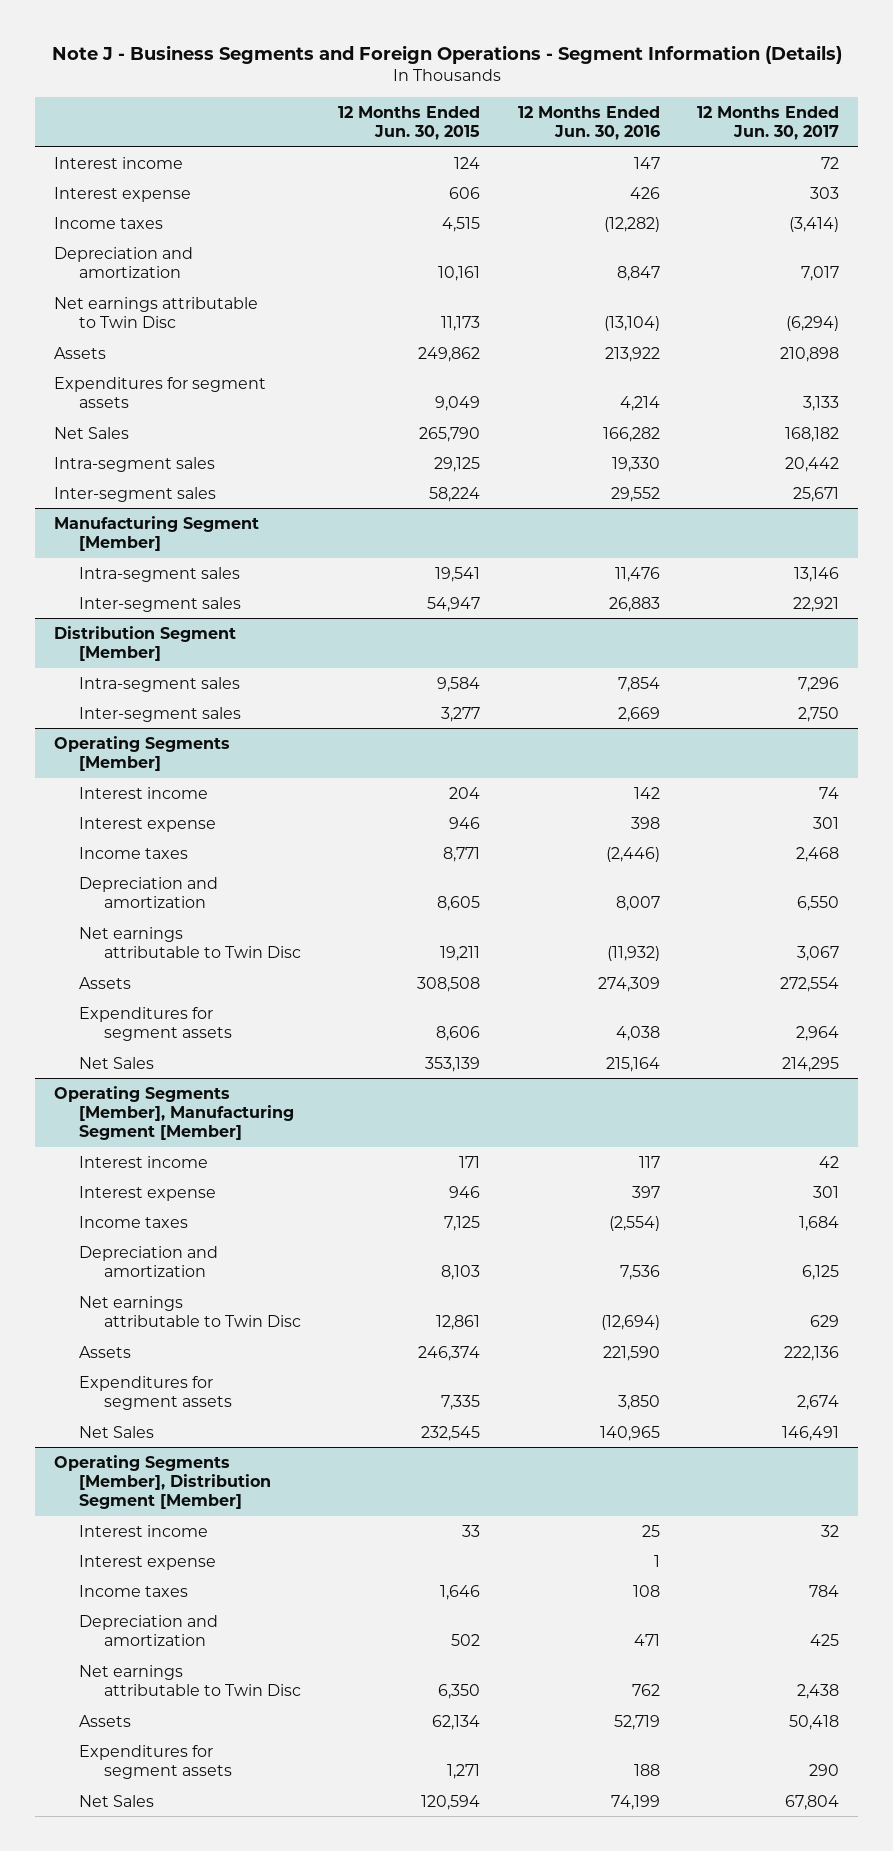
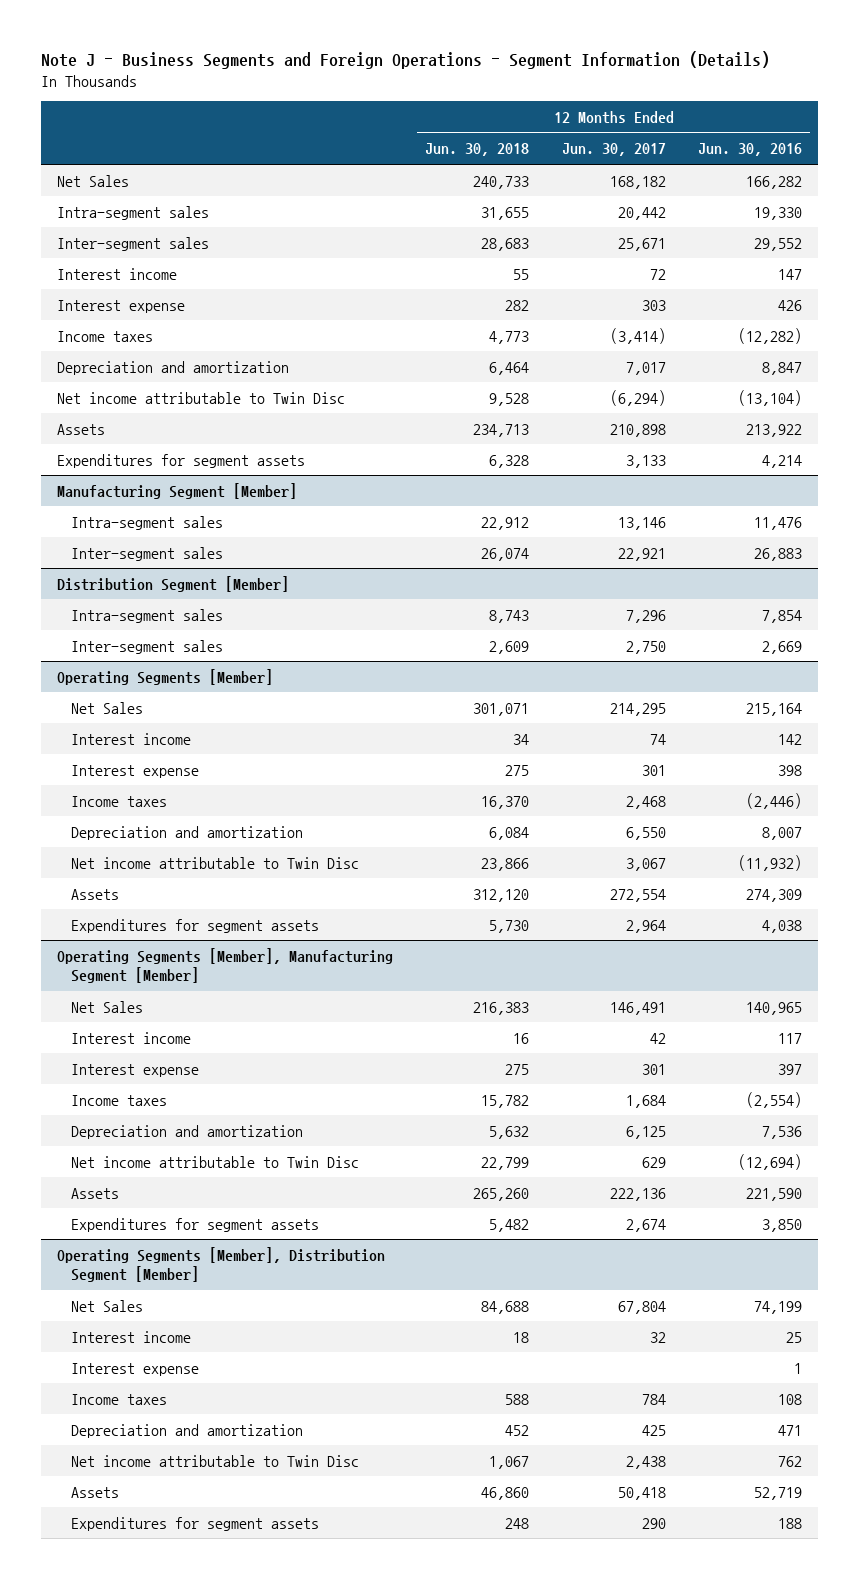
[338,105,481,141] 12 Months Ended Jun. 30, 2015 -> none
none -> [425,143,530,157] Jun. 30, 2018
[53,426,129,439] Net Sales -> [56,174,129,187] Net Sales
[53,456,215,472] Intra-segment sales -> [56,205,209,220] Intra-segment sales
[53,486,216,502] Inter-segment sales -> [56,236,209,251] Inter-segment sales
[53,296,258,329] Net earnings attributable to Twin Disc -> [56,391,345,404] Net income attributable to Twin Disc
[78,1056,154,1069] Net Sales -> [71,701,144,714] Net Sales
[78,926,302,959] Net earnings attributable to Twin Disc -> [71,856,360,869] Net income attributable to Twin Disc
[78,1425,154,1438] Net Sales -> [71,1000,144,1013] Net Sales
[78,1295,302,1328] Net earnings attributable to Twin Disc -> [71,1155,360,1168] Net income attributable to Twin Disc
[78,1794,154,1807] Net Sales -> [71,1299,144,1312] Net Sales
[78,1664,302,1697] Net earnings attributable to Twin Disc -> [71,1454,360,1467] Net income attributable to Twin Disc

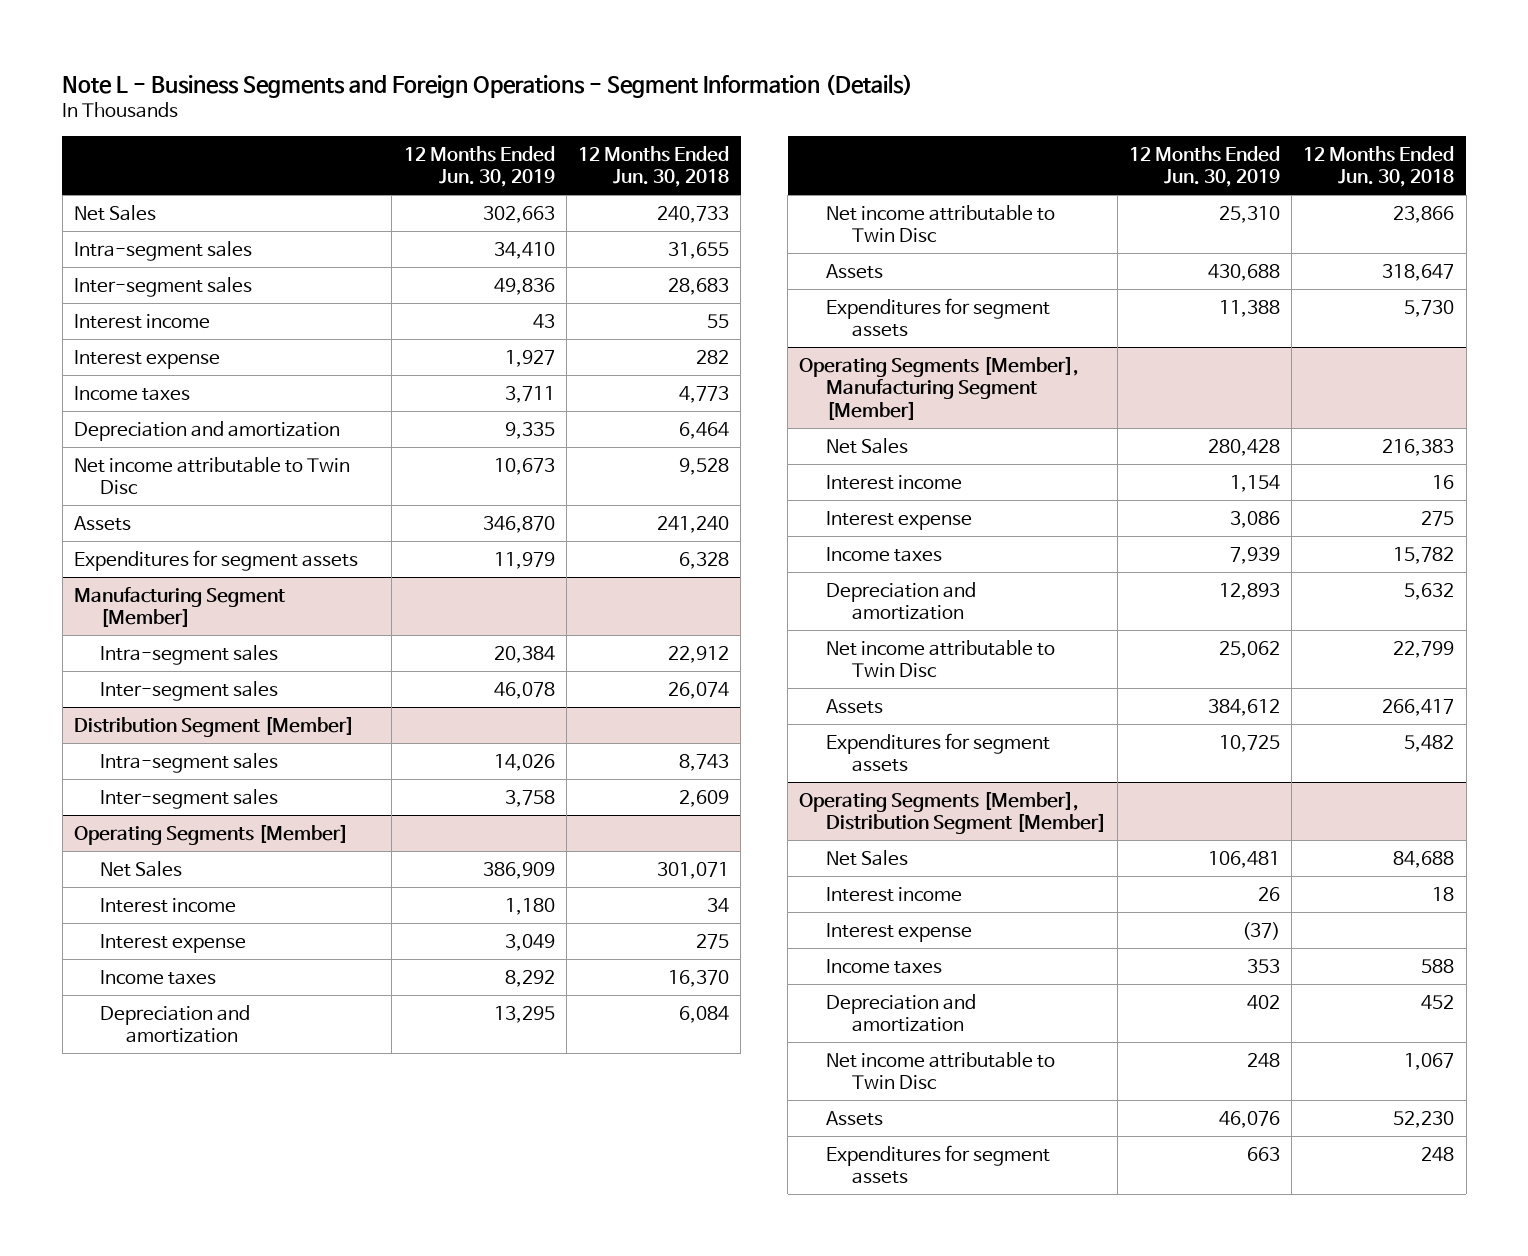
[40,50,770,69] Note J - Business Segments and Foreign Operations - Segment Information (Details) -> [62,73,914,98] Note L - Business Segments and Foreign Operations - Segment Information (Details)
[561,143,666,157] Jun. 30, 2017 -> none
[697,143,802,157] Jun. 30, 2016 -> none
none -> [403,145,555,188] 12 Months Ended Jun. 30, 2019
[473,423,530,437] 234,713 -> [656,515,729,533] 241,240
[473,888,530,902] 312,120 -> [1382,263,1455,281] 318,647
[473,1187,530,1201] 265,260 -> [1382,698,1455,716] 266,417
[481,1486,530,1500] 46,860 -> [1393,1110,1455,1128] 52,230

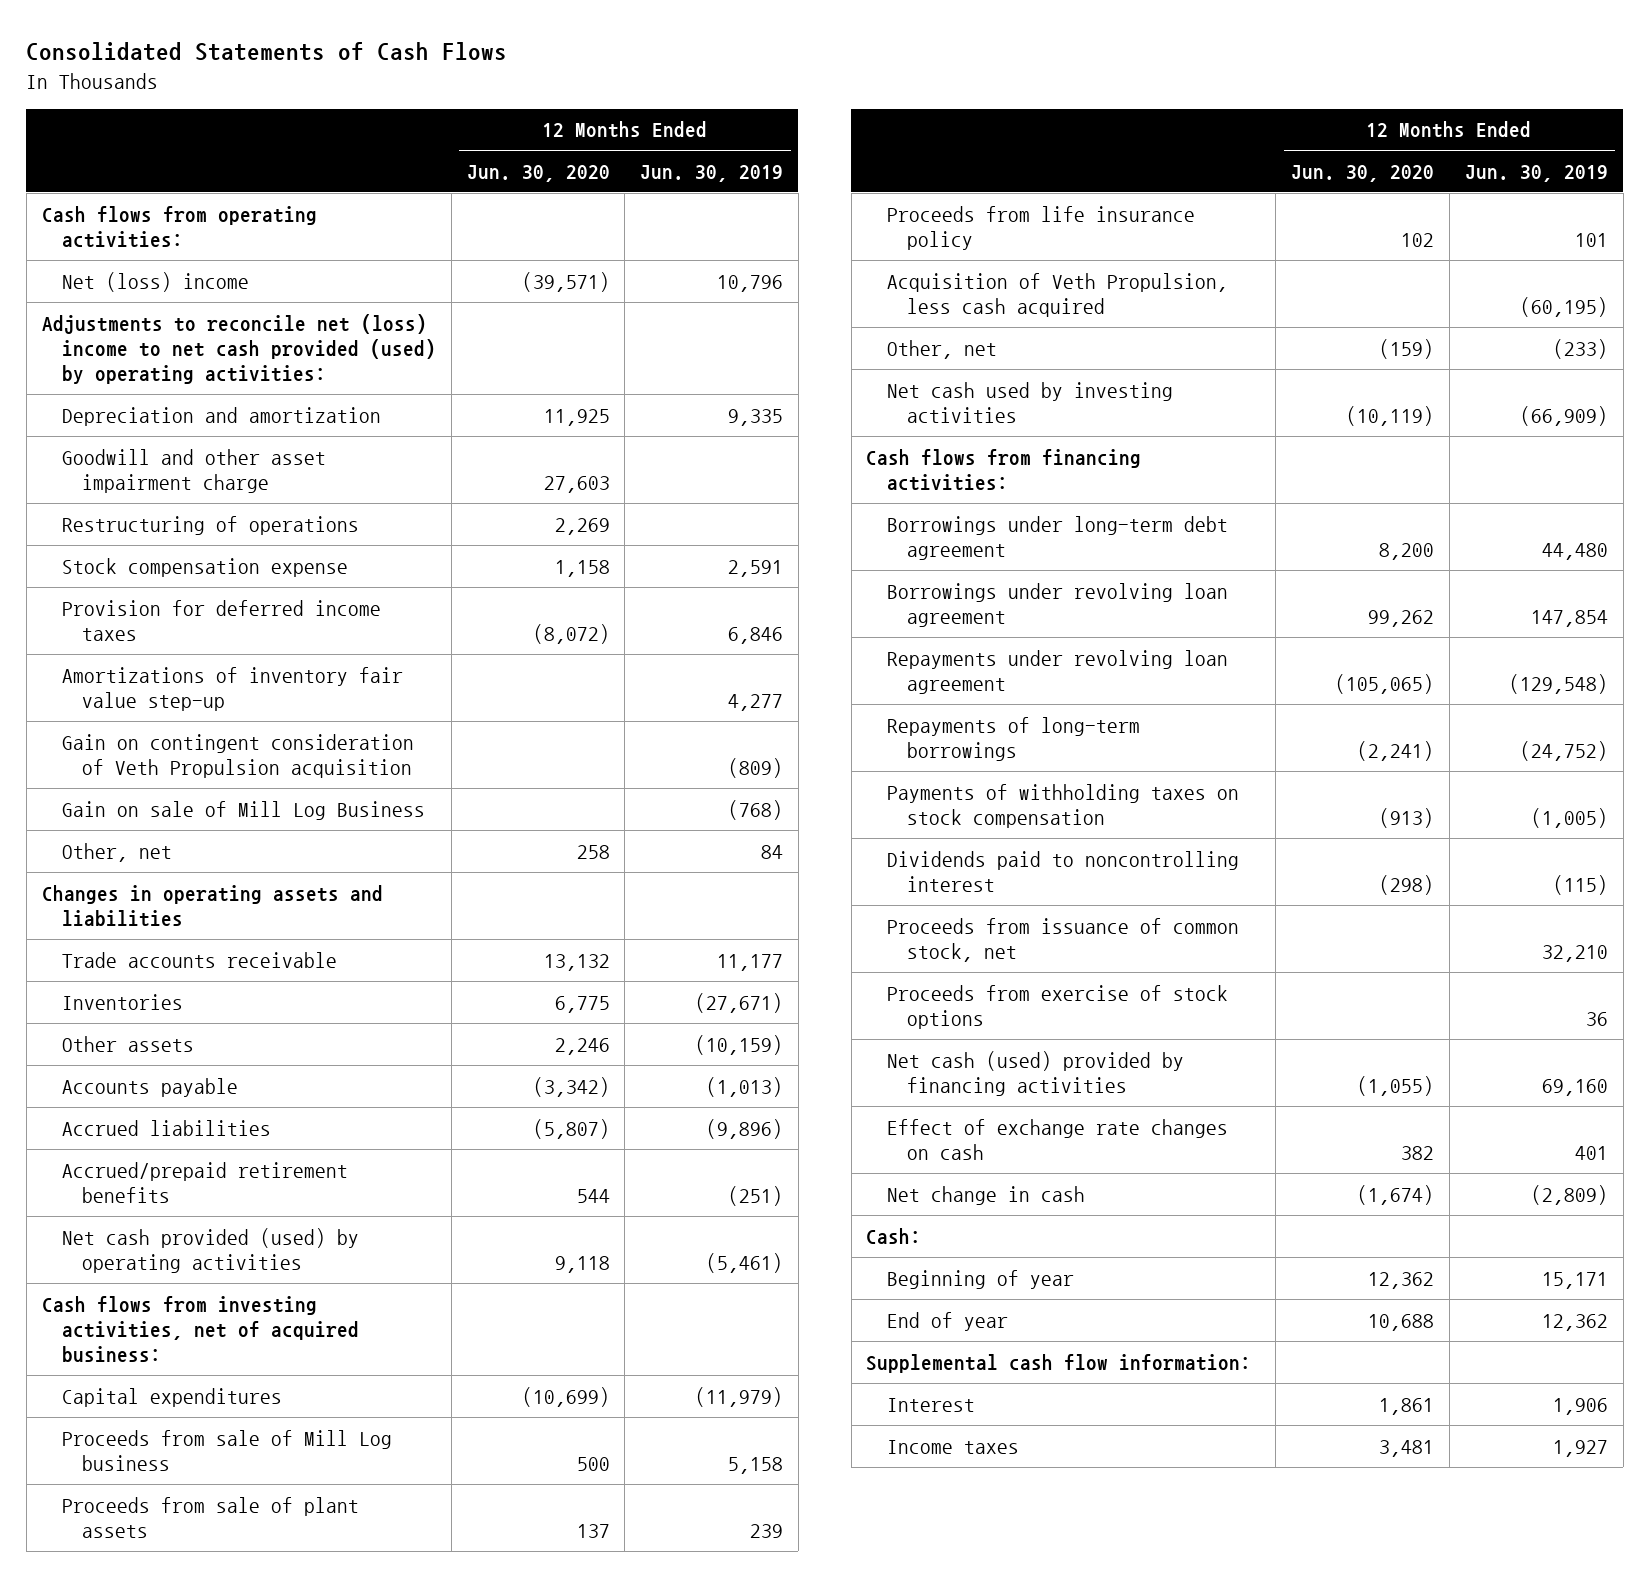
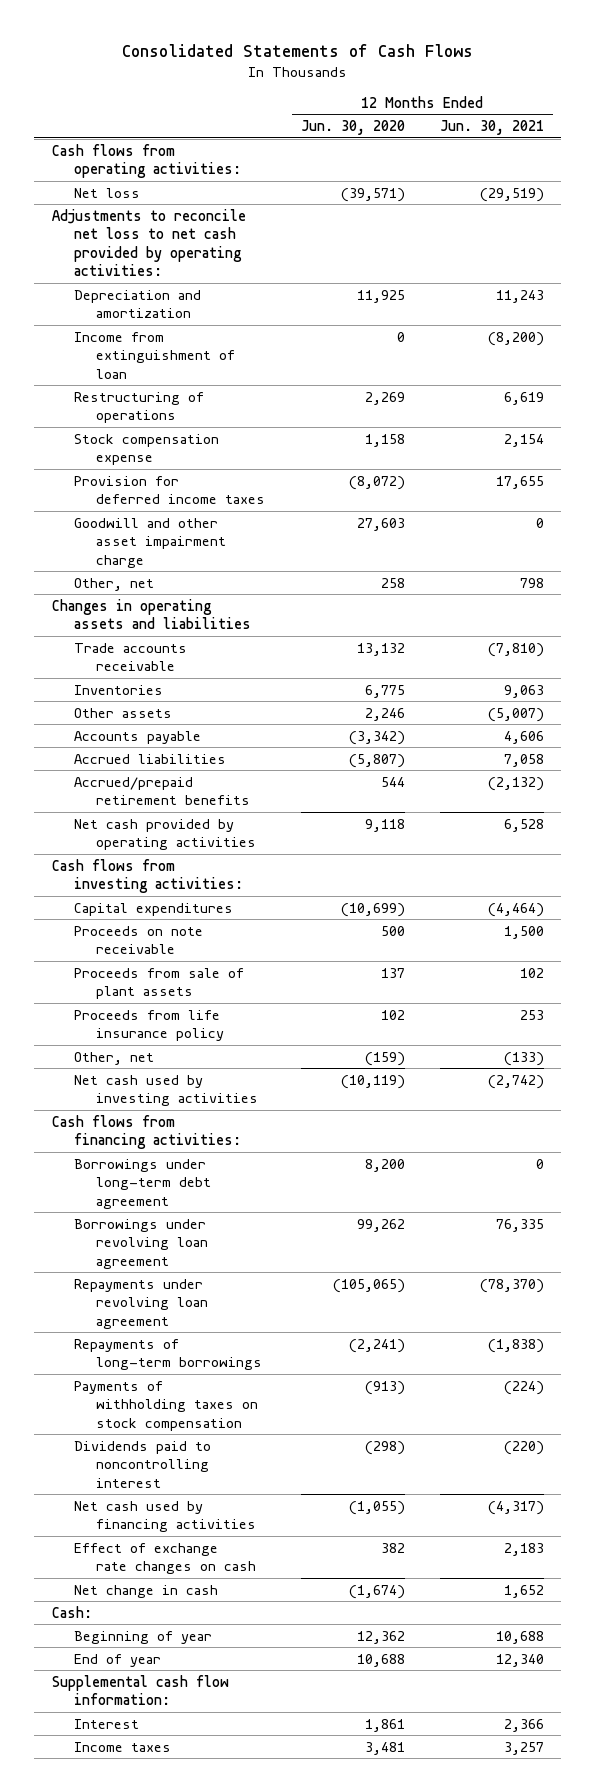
[640,164,784,182] Jun. 30, 2019 -> none
none -> [439,120,544,136] Jun. 30, 2021
[61,271,249,292] Net (loss) income -> [74,187,141,198] Net loss
[41,313,436,385] Adjustments to reconcile net (loss) income to net cash provided (used) by operating activities: -> [51,208,246,277] Adjustments to reconcile net loss to net cash provided by operating activities:
none -> [74,331,236,379] Income from extinguishment of loan
[61,666,403,711] Amortizations of inventory fair value step-up -> none
[61,733,414,778] Gain on contingent consideration of Veth Propulsion acquisition -> none
[61,800,425,820] Gain on sale of Mill Log Business -> none
[61,448,326,493] Goodwill and other asset impairment charge -> [74,517,227,568] Goodwill and other asset impairment charge
[61,1227,359,1273] Net cash provided (used) by operating activities -> [74,818,257,851] Net cash provided by operating activities
[41,1295,359,1363] Cash flows from investing activities, net of acquired business: -> [51,858,244,894] Cash flows from investing activities:
[61,1429,392,1471] Proceeds from sale of Mill Log business -> [74,925,204,955] Proceeds on note receivable
[886,272,1228,317] Acquisition of Veth Propulsion, less cash acquired -> none
[886,917,1239,962] Proceeds from issuance of common stock, net -> none
[886,984,1228,1029] Proceeds from exercise of stock options -> none
[886,1050,1184,1096] Net cash (used) provided by financing activities -> [74,1500,257,1533] Net cash used by financing activities

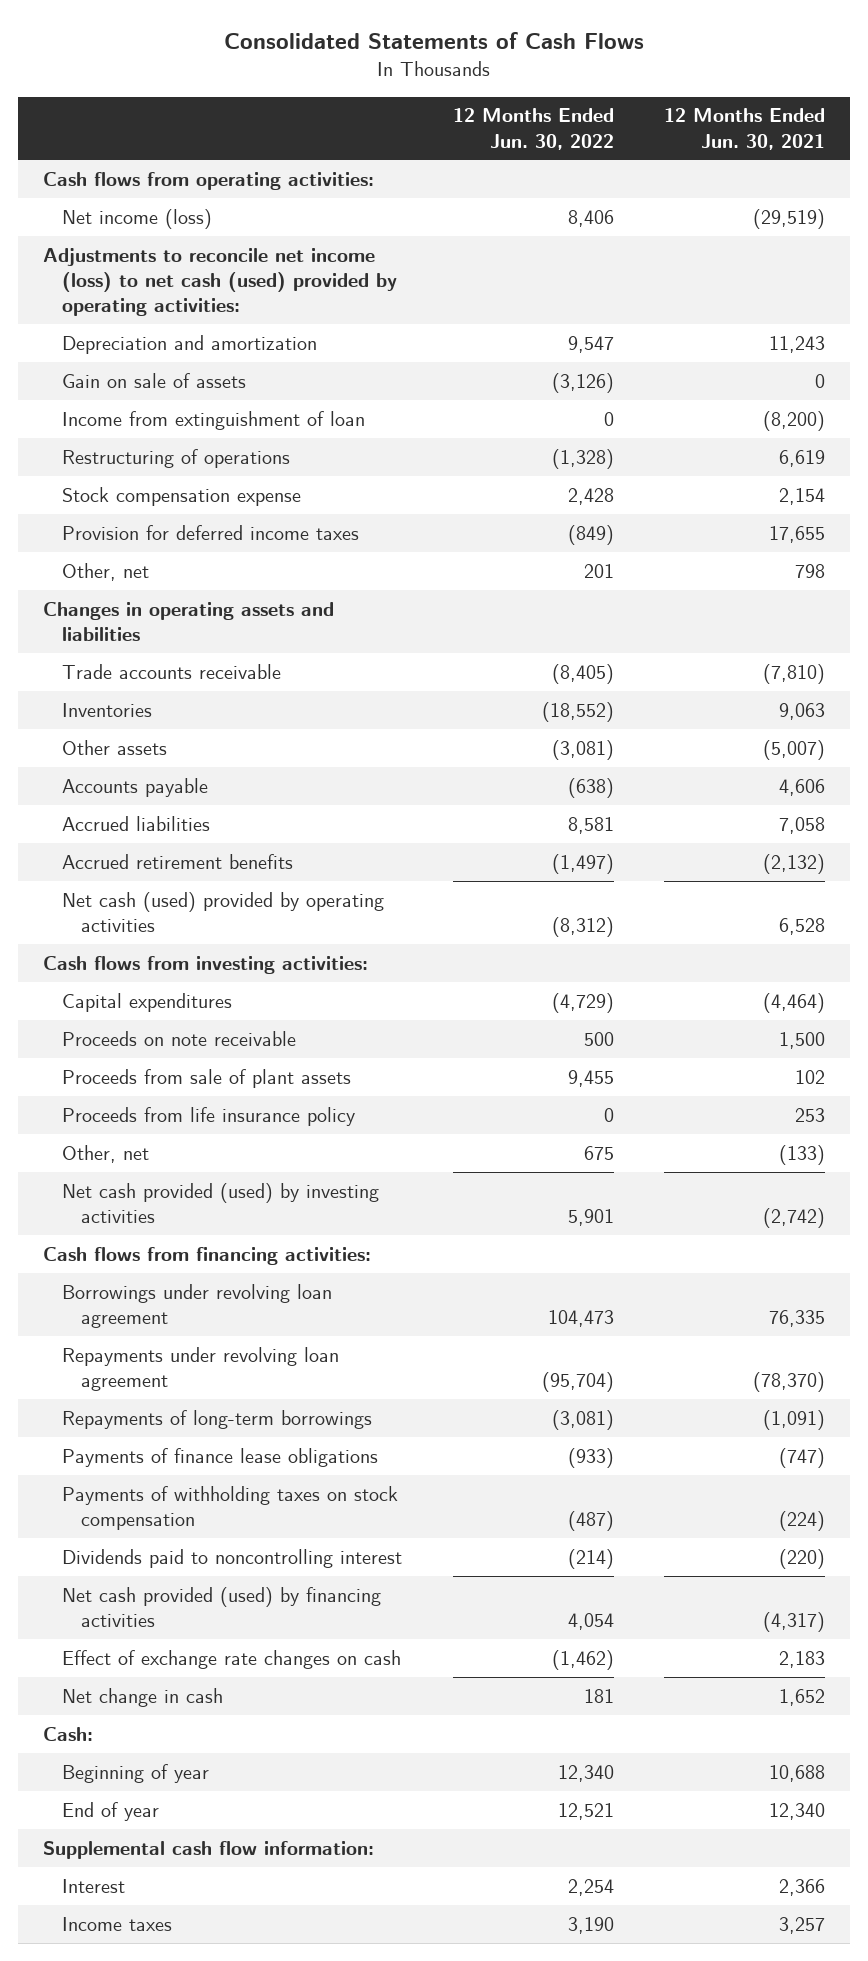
[300,120,405,136] Jun. 30, 2020 -> none
none -> [452,108,614,150] 12 Months Ended Jun. 30, 2022
[74,187,141,198] Net loss -> [62,208,213,229] Net income (loss)
[51,208,246,277] Adjustments to reconcile net loss to net cash provided by operating activities: -> [43,247,398,317] Adjustments to reconcile net income (loss) to net cash (used) provided by operating activities:
none -> [62,372,247,388] Gain on sale of assets
[74,517,227,568] Goodwill and other asset impairment charge -> none
[74,776,251,806] Accrued/prepaid retirement benefits -> [62,853,294,869] Accrued retirement benefits
[74,818,257,851] Net cash provided by operating activities -> [62,891,385,933] Net cash (used) provided by operating activities
[74,1074,259,1107] Net cash used by investing activities -> [62,1182,380,1224] Net cash provided (used) by investing activities
[74,1158,212,1209] Borrowings under long-term debt agreement -> none
[487,1338,544,1353] (1,838) -> [763,1409,826,1430] (1,091)
none -> [62,1447,379,1467] Payments of finance lease obligations
[74,1500,257,1533] Net cash used by financing activities -> [62,1586,382,1628] Net cash provided (used) by financing activities

